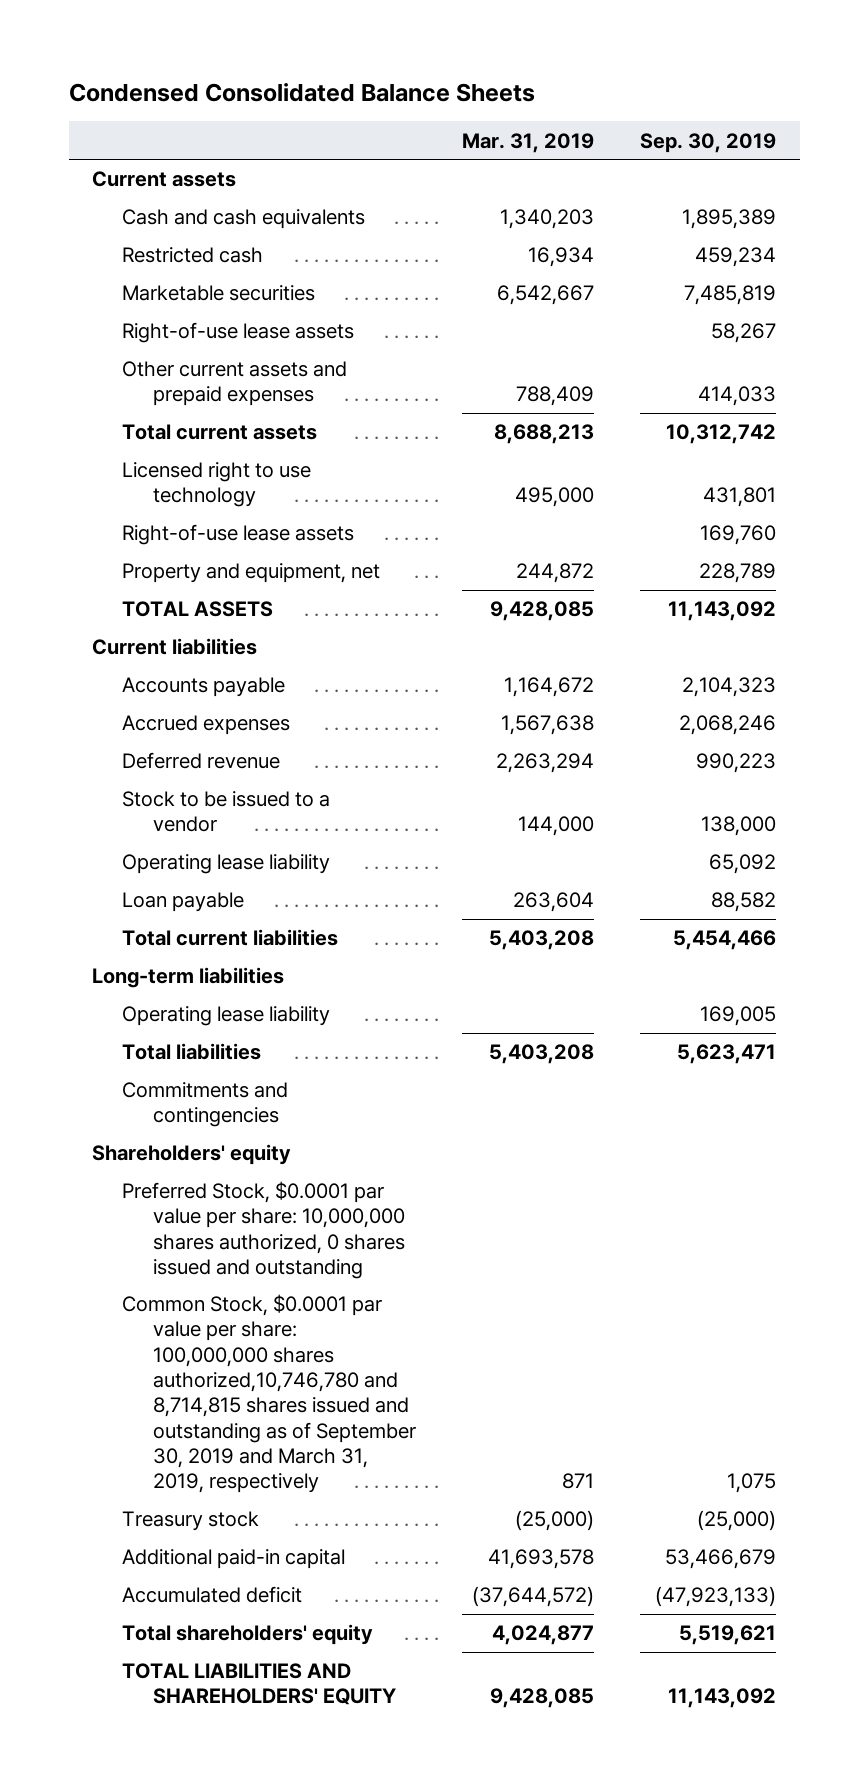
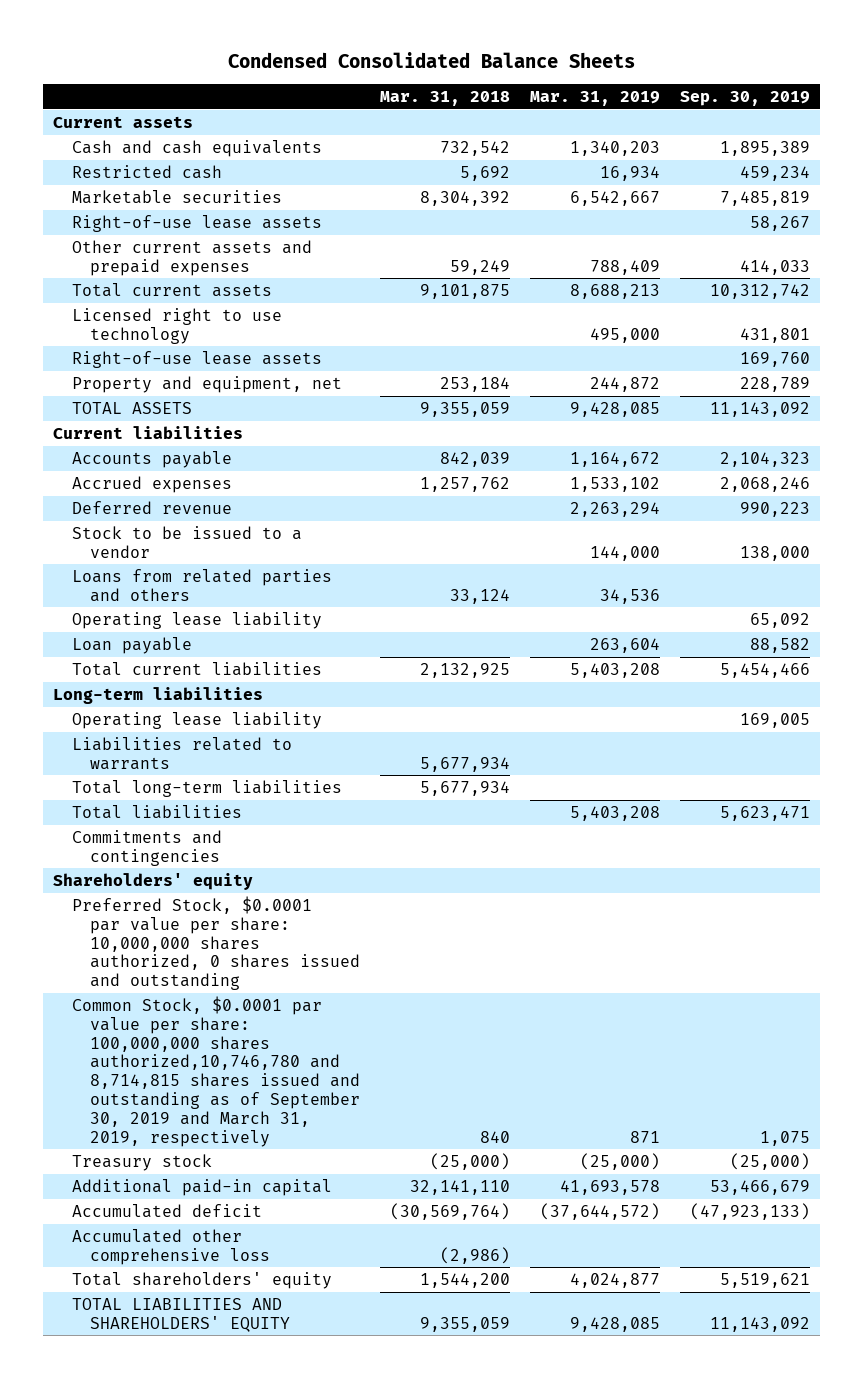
none -> [380,91,511,107] Mar. 31, 2018
[501,715,595,736] 1,567,638 -> [570,476,661,492] 1,533,102
none -> [71,568,332,602] Loans from related parties and others
none -> [71,736,292,770] Liabilities related to warrants
none -> [71,779,342,797] Total long-term liabilities
none -> [71,1228,271,1265] Accumulated other comprehensive loss

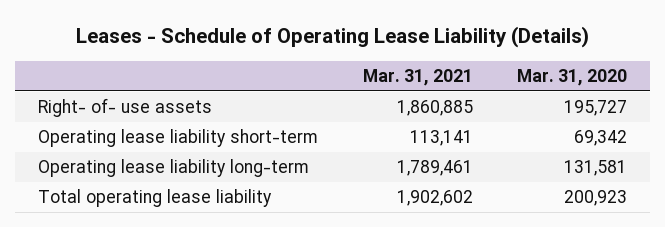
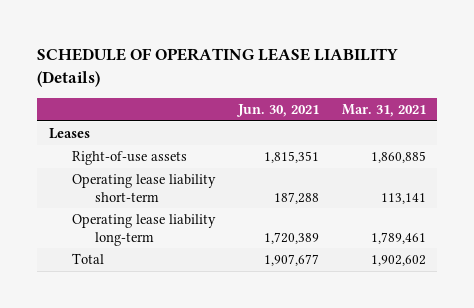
[75,25,589,48] Leases - Schedule of Operating Lease Liability (Details) -> [37,47,399,87] SCHEDULE OF OPERATING LEASE LIABILITY (Details)
[517,68,628,86] Mar. 31, 2020 -> none
none -> [235,104,319,118] Jun. 30, 2021
none -> [48,128,90,140] Leases
[37,98,212,118] Right- of- use assets -> [71,151,187,166] Right-of-use assets
[37,189,272,208] Total operating lease liability -> [71,253,104,265] Total

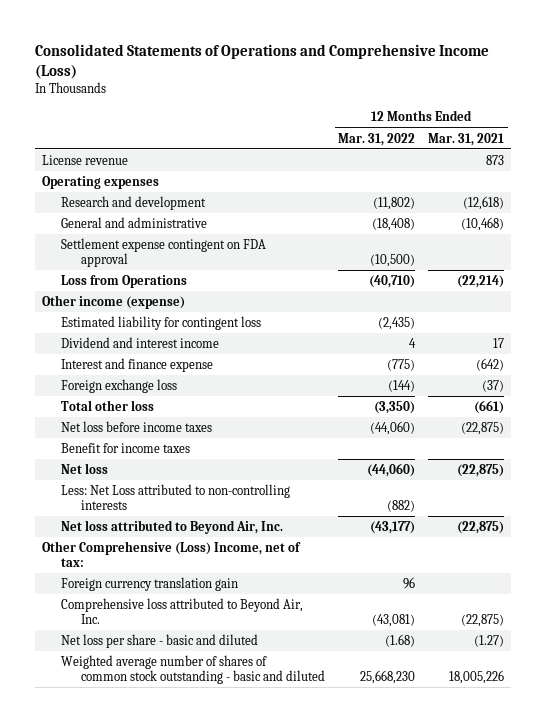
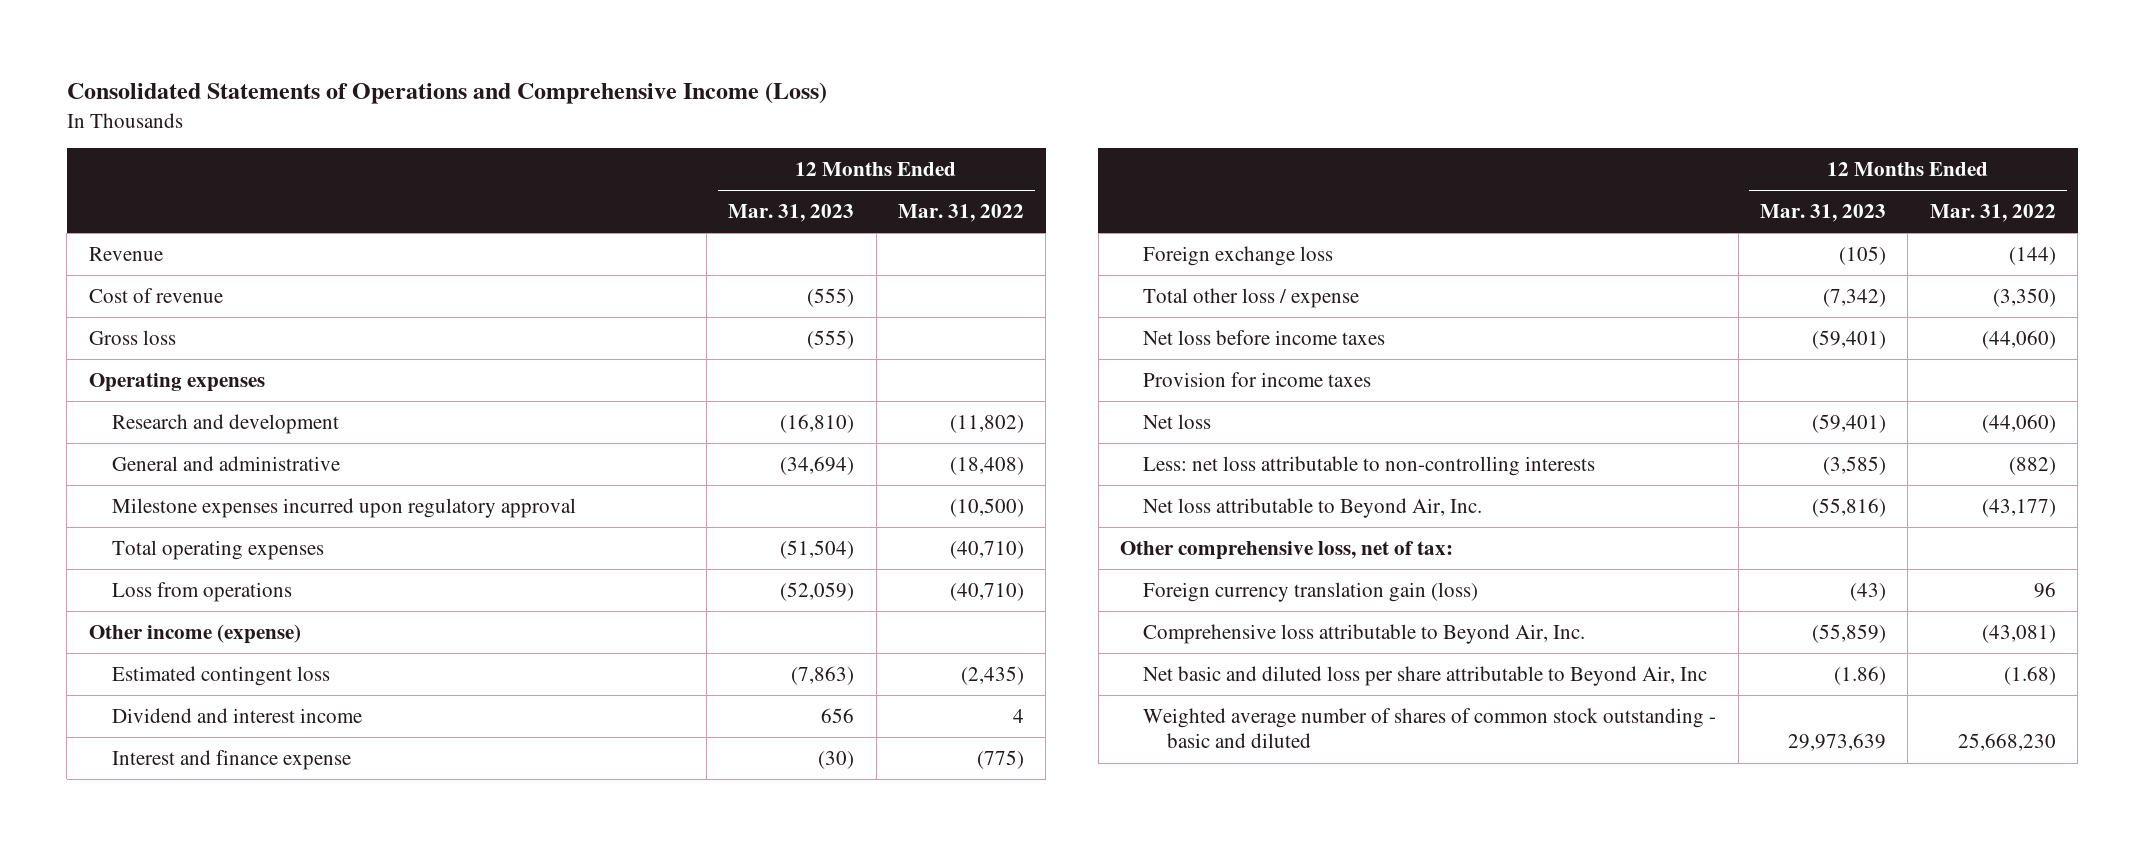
[428,132,505,146] Mar. 31, 2021 -> none
none -> [728,204,855,223] Mar. 31, 2023
[41,155,128,166] License revenue -> [88,246,163,261] Revenue
none -> [88,287,223,303] Cost of revenue
none -> [88,329,176,345] Gross loss
[61,238,267,268] Settlement expense contingent on FDA approval -> none
none -> [111,497,576,518] Milestone expenses incurred upon regulatory approval
none -> [111,539,324,560] Total operating expenses
[61,275,188,289] Loss from Operations -> [111,581,292,602] Loss from operations
[61,316,262,331] Estimated liability for contingent loss -> [111,665,330,686] Estimated contingent loss
[61,400,155,412] Total other loss -> [1143,287,1360,308] Total other loss / expense
[61,443,191,454] Benefit for income taxes -> [1143,371,1372,387] Provision for income taxes
[61,484,291,511] Less: Net Loss attributed to non-controlling interests -> [1143,455,1596,476] Less: net loss attributable to non-controlling interests
[61,520,284,535] Net loss attributed to Beyond Air, Inc. -> [1143,497,1483,518] Net loss attributable to Beyond Air, Inc.
[41,541,301,568] Other Comprehensive (Loss) Income, net of tax: -> [1120,540,1454,560] Other comprehensive loss, net of tax:
[61,577,239,592] Foreign currency translation gain -> [1143,581,1479,602] Foreign currency translation gain (loss)
[61,598,304,625] Comprehensive loss attributed to Beyond Air, Inc. -> [1143,623,1586,644] Comprehensive loss attributable to Beyond Air, Inc.
[61,634,259,649] Net loss per share - basic and diluted -> [1143,665,1708,686] Net basic and diluted loss per share attributable to Beyond Air, Inc

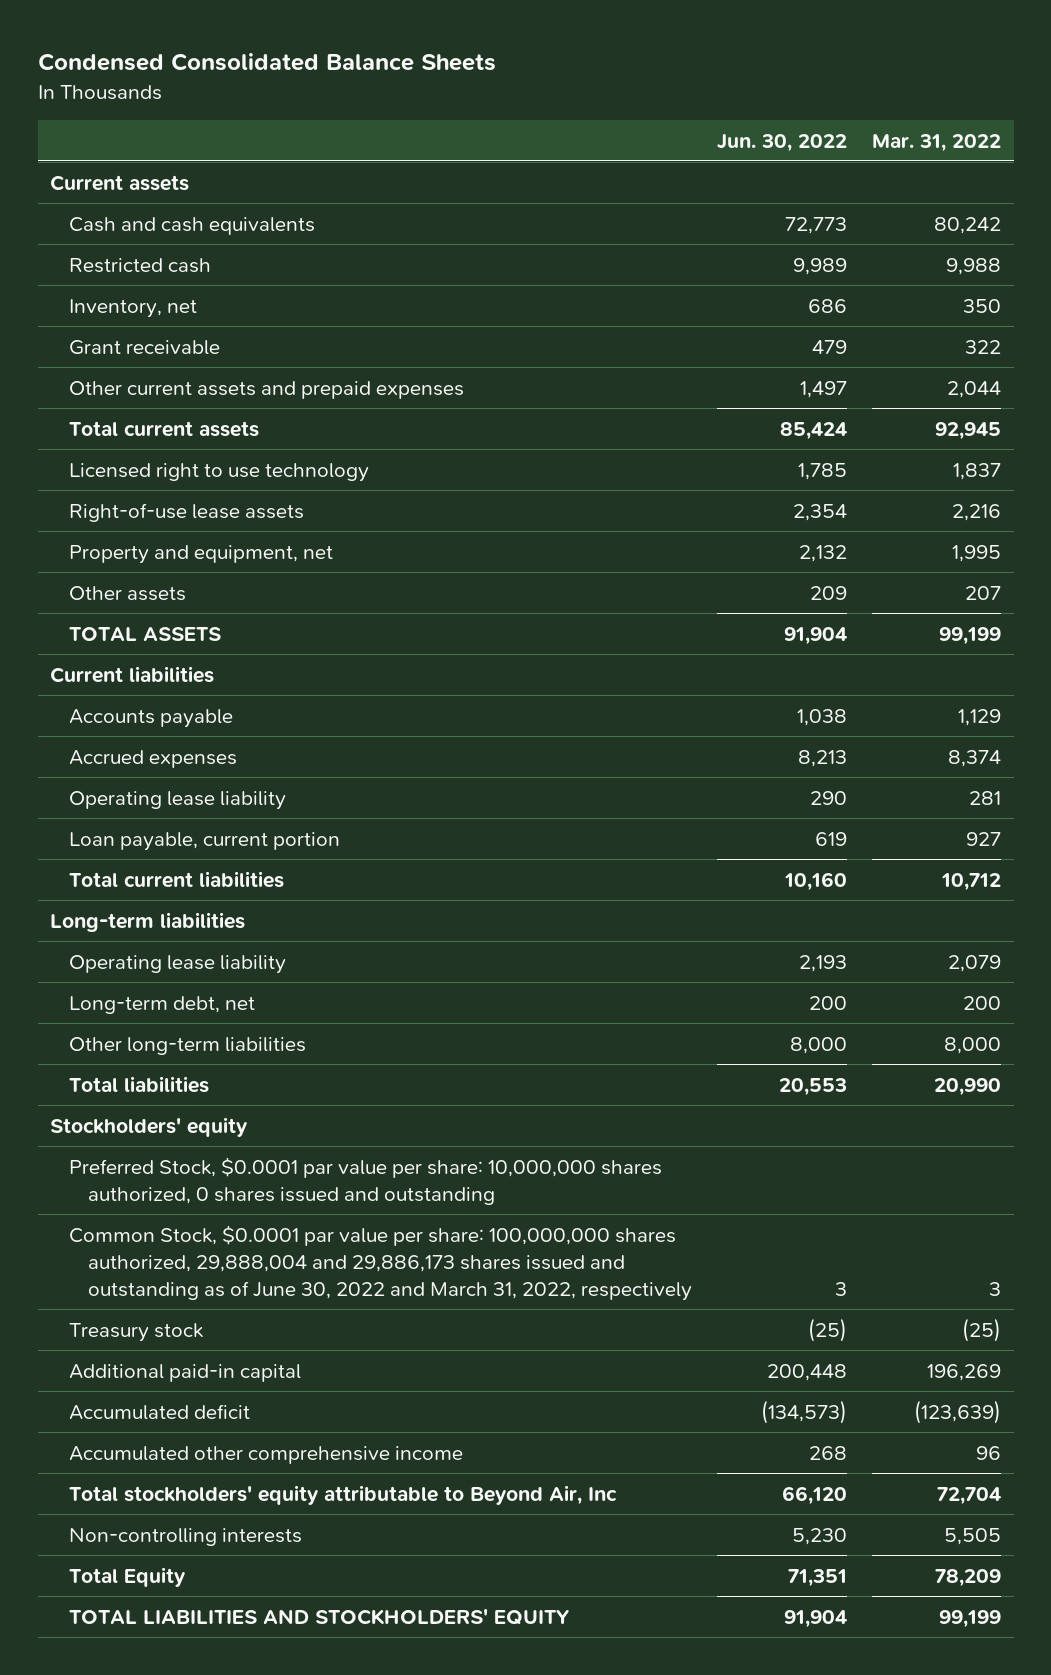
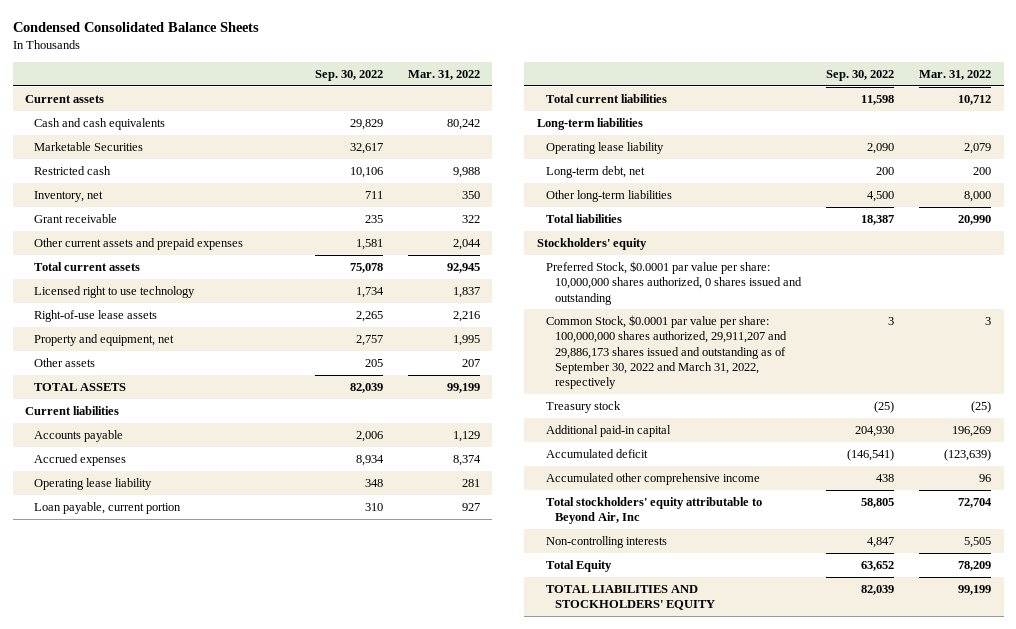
[717,133,848,152] Jun. 30, 2022 -> none
none -> [314,69,383,81] Sep. 30, 2022
none -> [34,141,144,151] Marketable Securities
[69,1224,693,1301] Common Stock, $0.0001 par value per share: 100,000,000 shares authorized, 29,888,004 and 29,886,173 shares issued and outstanding as of June 30, 2022 and March 31, 2022, respectively -> [545,314,788,390] Common Stock, $0.0001 par value per share: 100,000,000 shares authorized, 29,911,207 and 29,886,173 shares issued and outstanding as of September 30, 2022 and March 31, 2022, respectively

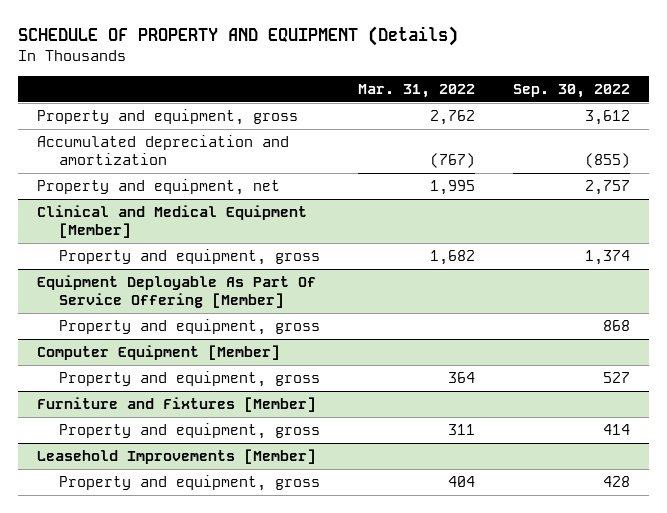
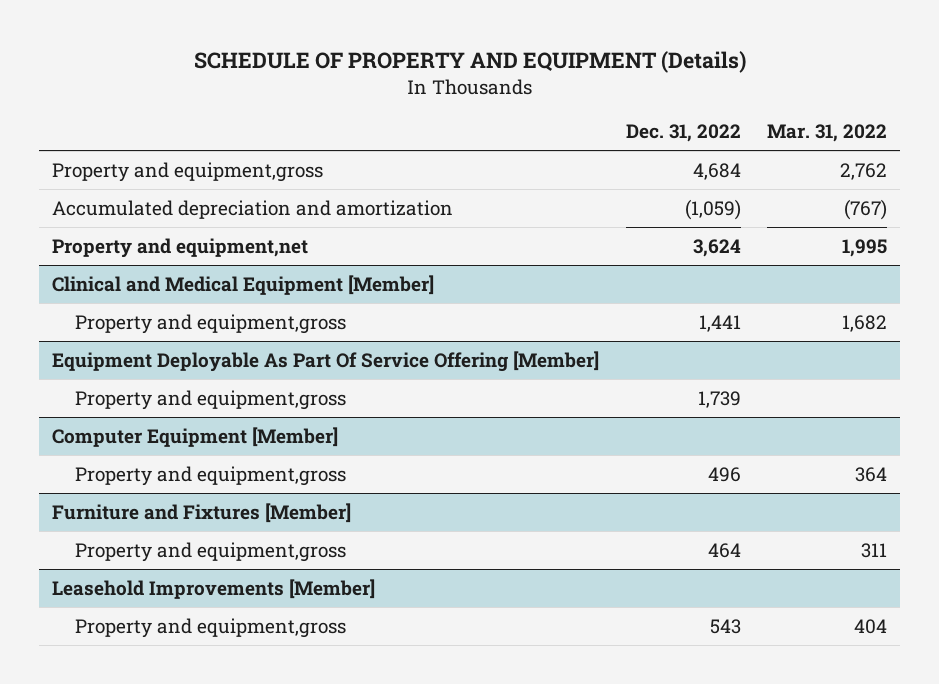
[513,84,631,99] Sep. 30, 2022 -> none
none -> [625,124,741,143] Dec. 31, 2022
[36,109,298,126] Property and equipment, gross -> [52,161,324,182] Property and equipment,gross
[36,179,280,196] Property and equipment, net -> [52,237,309,258] Property and equipment,net
[58,249,320,266] Property and equipment, gross -> [74,313,346,334] Property and equipment,gross
[58,319,320,336] Property and equipment, gross -> [74,389,346,410] Property and equipment,gross
[58,371,320,388] Property and equipment, gross -> [74,465,346,486] Property and equipment,gross
[58,423,320,440] Property and equipment, gross -> [74,541,346,562] Property and equipment,gross
[58,475,320,492] Property and equipment, gross -> [74,617,346,638] Property and equipment,gross

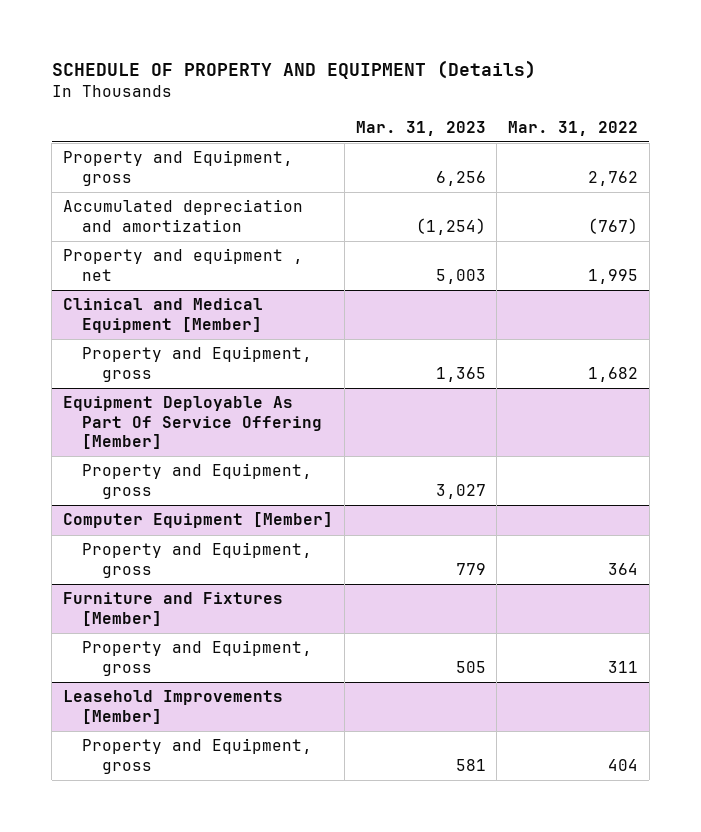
[625,124,741,143] Dec. 31, 2022 -> none
none -> [355,120,486,136] Mar. 31, 2023
[52,161,324,182] Property and equipment,gross -> [63,150,294,186] Property and Equipment, gross
[52,237,309,258] Property and equipment,net -> [63,248,304,281] Property and equipment , net
[74,313,346,334] Property and equipment,gross -> [82,346,313,382] Property and Equipment, gross
[74,389,346,410] Property and equipment,gross -> [82,463,313,499] Property and Equipment, gross
[74,465,346,486] Property and equipment,gross -> [82,542,313,578] Property and Equipment, gross
[74,541,346,562] Property and equipment,gross -> [82,640,313,676] Property and Equipment, gross
[74,617,346,638] Property and equipment,gross -> [82,738,313,774] Property and Equipment, gross

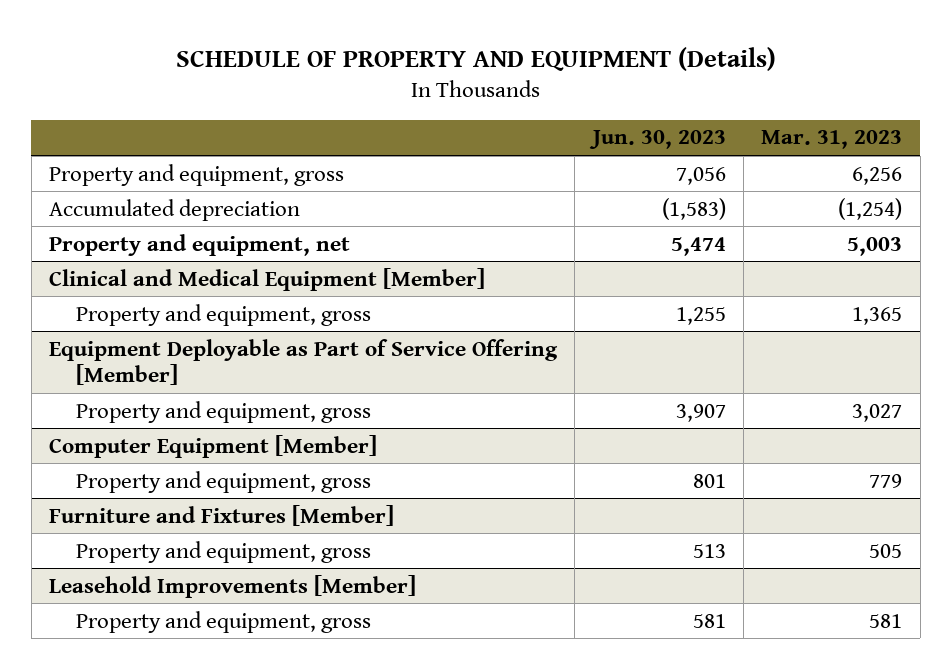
[507,120,638,136] Mar. 31, 2022 -> none
none -> [588,130,726,150] Jun. 30, 2023
[63,150,294,186] Property and Equipment, gross -> [49,163,345,186] Property and equipment, gross
[63,199,304,232] Accumulated depreciation and amortization -> [49,198,301,221] Accumulated depreciation
[63,248,304,281] Property and equipment , net -> [49,233,351,256] Property and equipment, net
[82,346,313,382] Property and Equipment, gross -> [75,303,371,326] Property and equipment, gross
[63,396,323,450] Equipment Deployable As Part Of Service Offering [Member] -> [49,338,559,386] Equipment Deployable as Part of Service Offering [Member]
[82,463,313,499] Property and Equipment, gross -> [75,400,371,423] Property and equipment, gross
[82,542,313,578] Property and Equipment, gross -> [75,470,371,493] Property and equipment, gross
[82,640,313,676] Property and Equipment, gross -> [75,540,371,563] Property and equipment, gross
[82,738,313,774] Property and Equipment, gross -> [75,610,371,633] Property and equipment, gross

